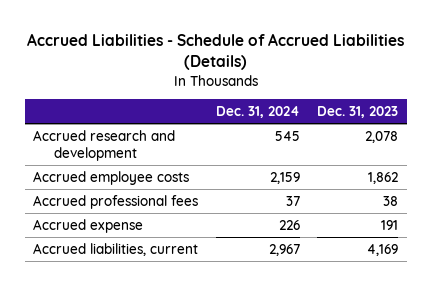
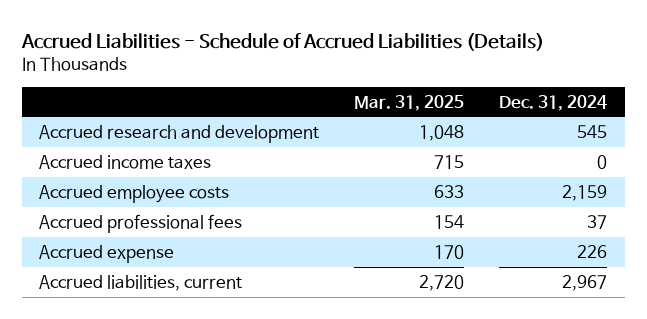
[317,106,399,119] Dec. 31, 2023 -> none
none -> [354,94,465,111] Mar. 31, 2025
none -> [39,154,212,169] Accrued income taxes

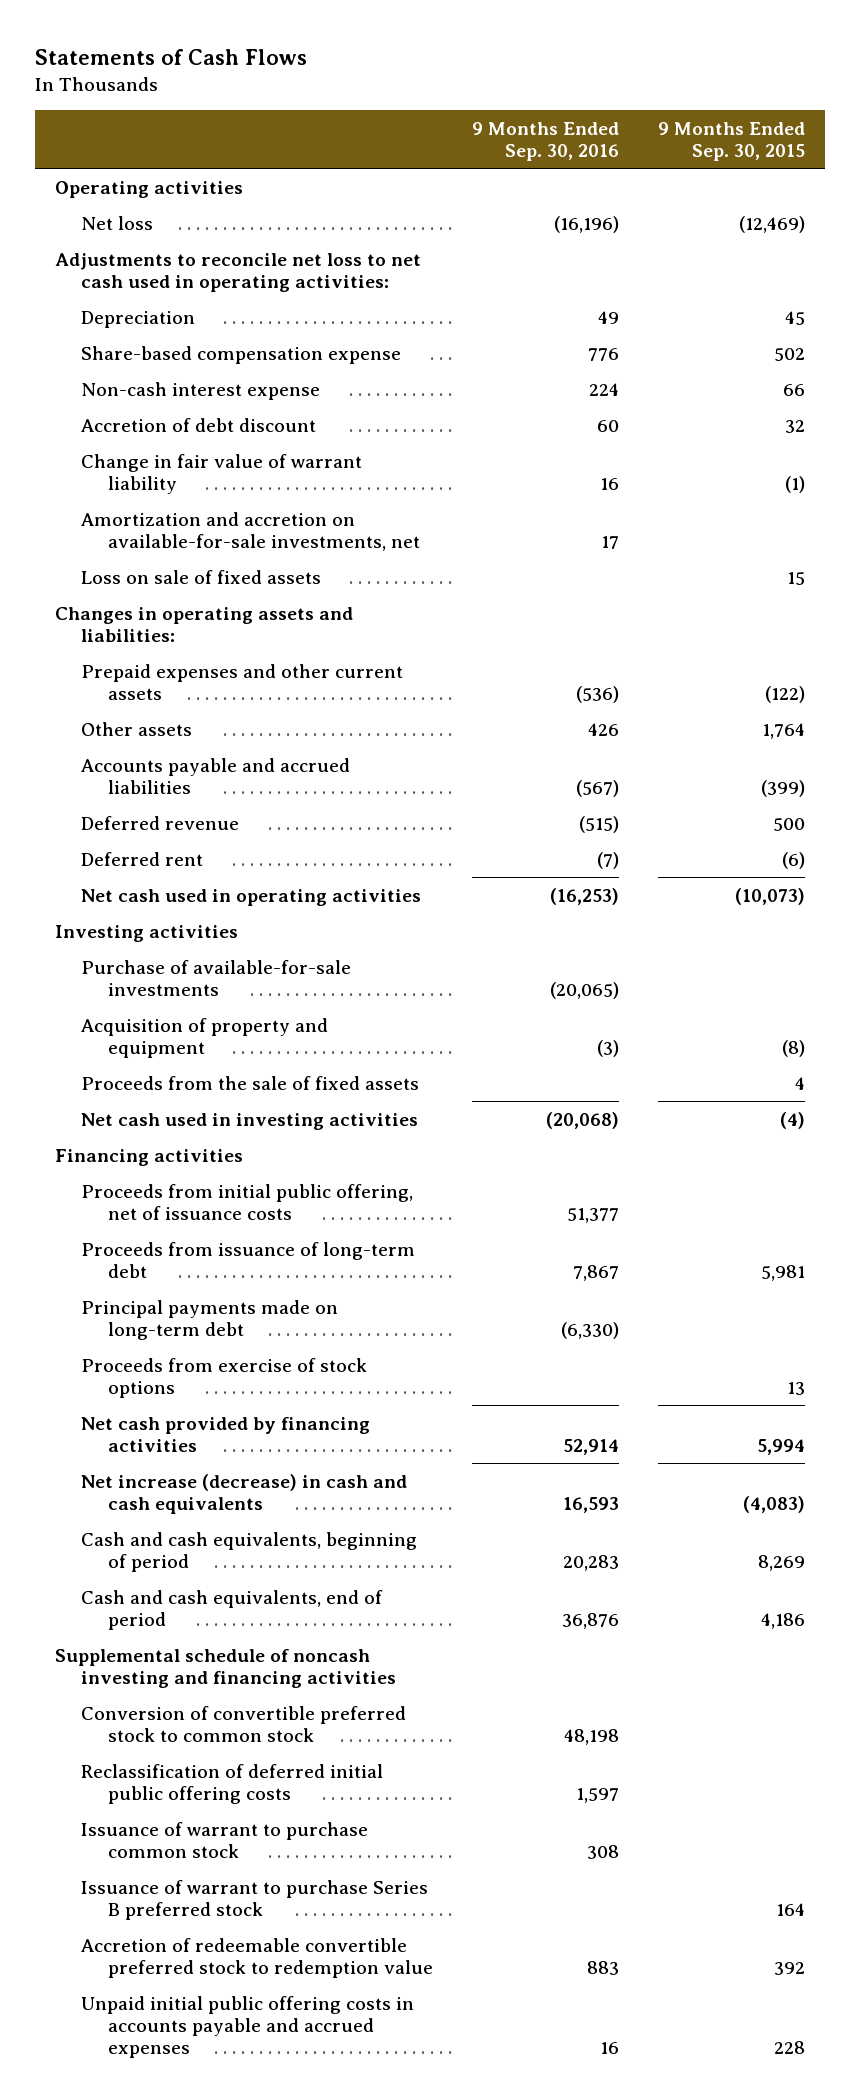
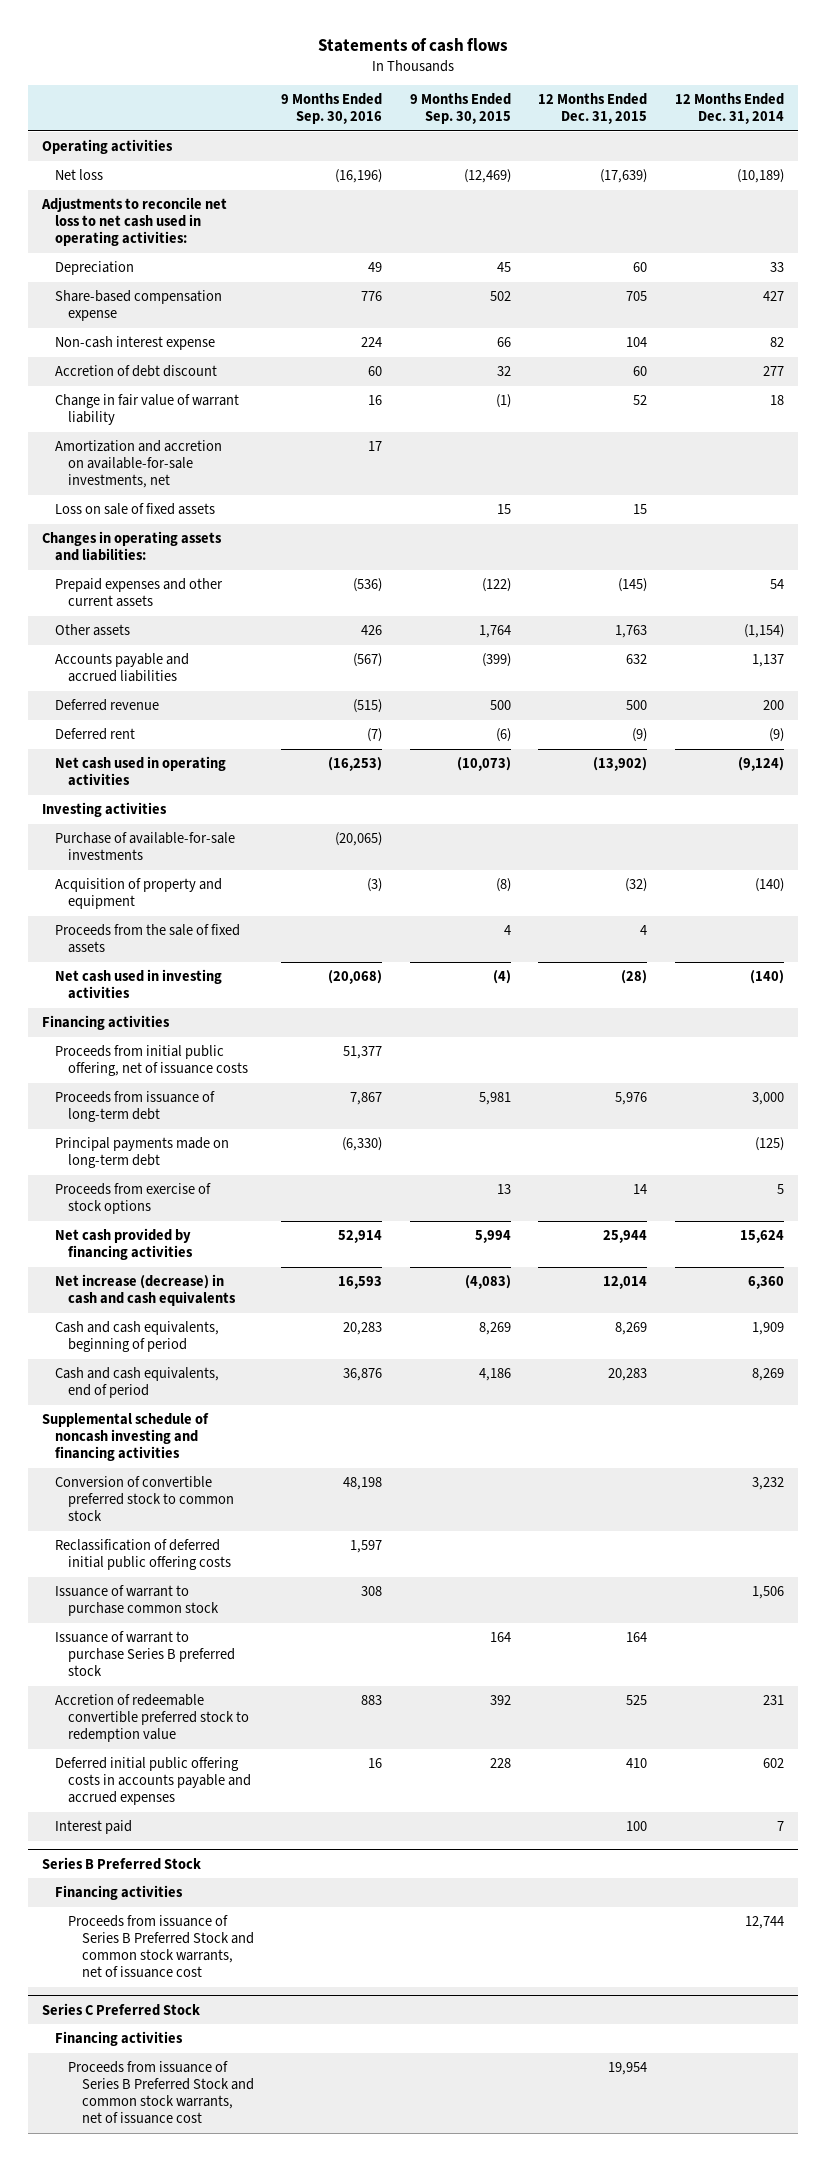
[35,49,308,66] Statements of Cash Flows -> [317,37,508,52] Statements of cash flows
none -> [538,93,648,125] 12 Months Ended Dec. 31, 2015
none -> [674,93,784,125] 12 Months Ended Dec. 31, 2014
[81,1995,415,2058] Unpaid initial public offering costs in accounts payable and accrued expenses -> [54,1757,252,1806] Deferred initial public offering costs in accounts payable and accrued expenses
none -> [54,1820,132,1835] Interest paid
none -> [41,1856,201,1870] Series B Preferred Stock
none -> [54,1885,183,1901] Financing activities
none -> [68,1915,254,1979] Proceeds from issuance of Series B Preferred Stock and common stock warrants, net of issuance cost
none -> [41,2002,200,2016] Series C Preferred Stock
none -> [54,2031,183,2047] Financing activities
none -> [68,2061,254,2125] Proceeds from issuance of Series B Preferred Stock and common stock warrants, net of issuance cost

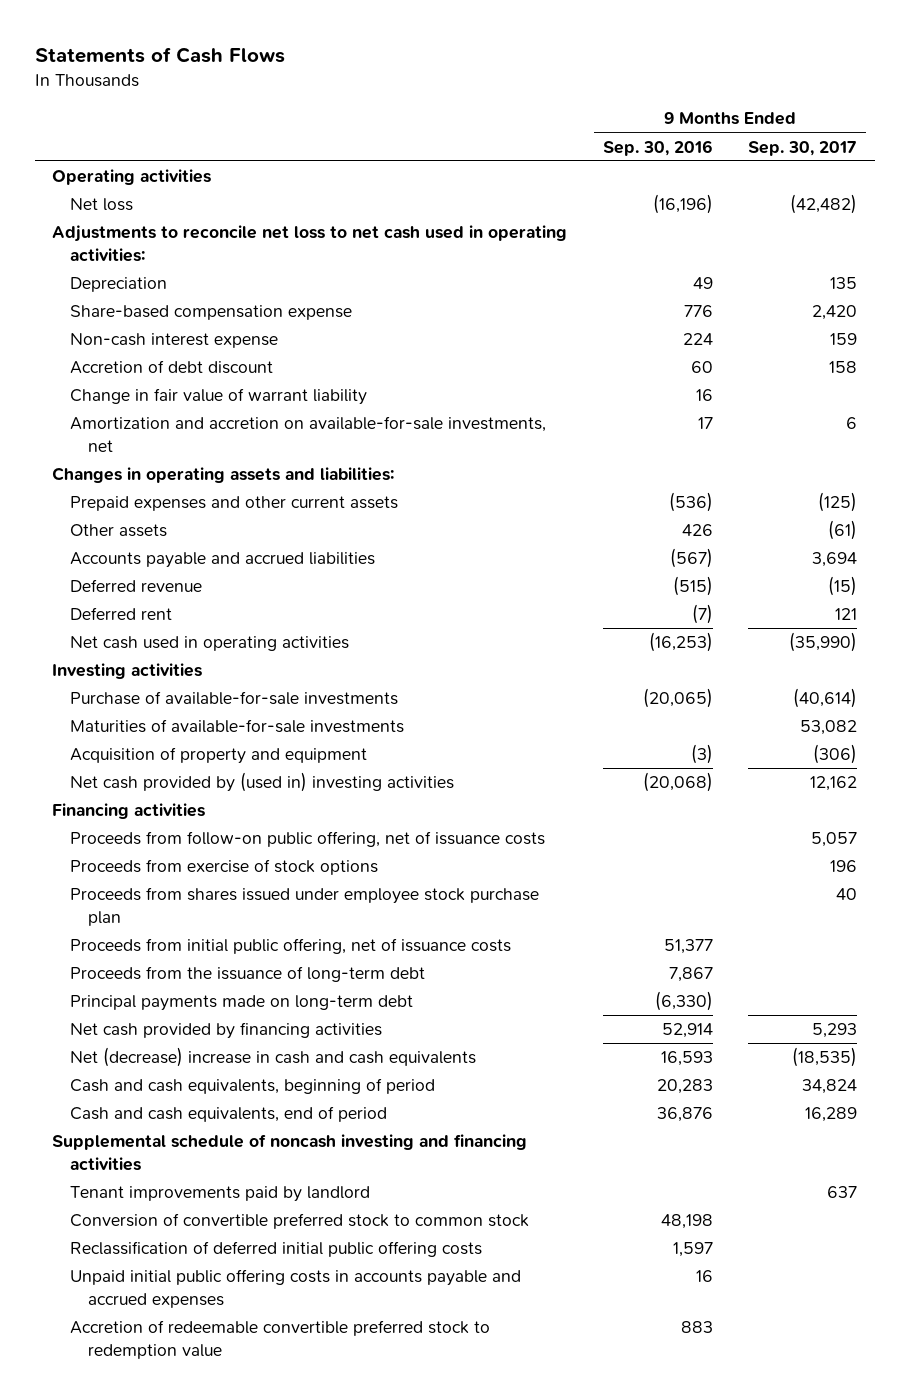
[317,37,508,52] Statements of cash flows -> [34,47,285,64] Statements of Cash Flows
[409,93,511,125] 9 Months Ended Sep. 30, 2015 -> none
[538,93,648,125] 12 Months Ended Dec. 31, 2015 -> none
[674,93,784,125] 12 Months Ended Dec. 31, 2014 -> none
none -> [748,140,858,156] Sep. 30, 2017
[54,503,215,516] Loss on sale of fixed assets -> none
none -> [70,719,405,734] Maturities of available-for-sale investments
[54,924,240,954] Proceeds from the sale of fixed assets -> none
[54,969,222,1000] Net cash used in investing activities -> [70,772,455,793] Net cash provided by (used in) investing activities
none -> [70,831,546,848] Proceeds from follow-on public offering, net of issuance costs
[54,1183,211,1215] Proceeds from exercise of stock options -> [70,859,379,876] Proceeds from exercise of stock options
none -> [70,887,540,926] Proceeds from shares issued under employee stock purchase plan
[54,1091,215,1123] Proceeds from issuance of long-term debt -> [70,966,426,983] Proceeds from the issuance of long-term debt
[54,1274,237,1307] Net increase (decrease) in cash and cash equivalents -> [70,1047,477,1068] Net (decrease) increase in cash and cash equivalents
none -> [70,1186,371,1203] Tenant improvements paid by landlord
[54,1585,220,1617] Issuance of warrant to purchase common stock -> none
[54,1631,236,1677] Issuance of warrant to purchase Series B preferred stock -> none
none -> [70,1269,522,1308] Unpaid initial public offering costs in accounts payable and accrued expenses
[54,1757,252,1806] Deferred initial public offering costs in accounts payable and accrued expenses -> none
[54,1820,132,1835] Interest paid -> none
[41,1856,201,1870] Series B Preferred Stock -> none
[54,1885,183,1901] Financing activities -> none
[68,1915,254,1979] Proceeds from issuance of Series B Preferred Stock and common stock warrants, net of issuance cost -> none
[41,2002,200,2016] Series C Preferred Stock -> none
[54,2031,183,2047] Financing activities -> none
[68,2061,254,2125] Proceeds from issuance of Series B Preferred Stock and common stock warrants, net of issuance cost -> none

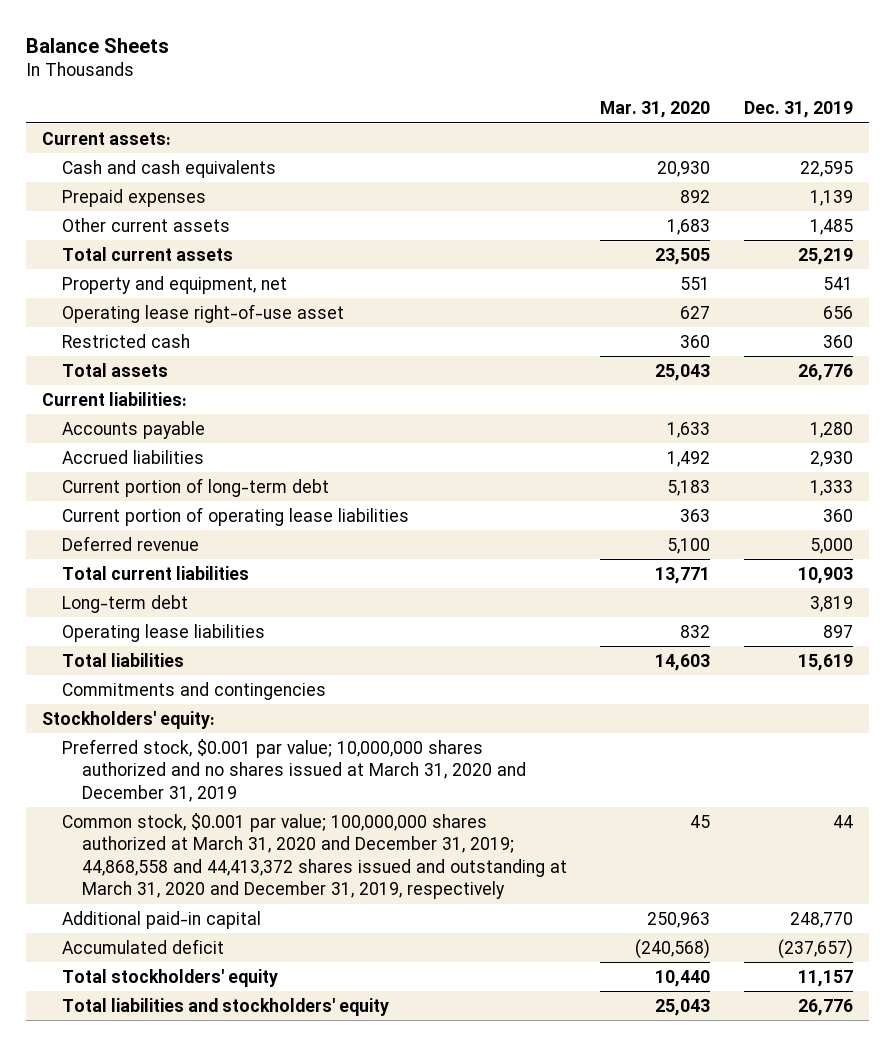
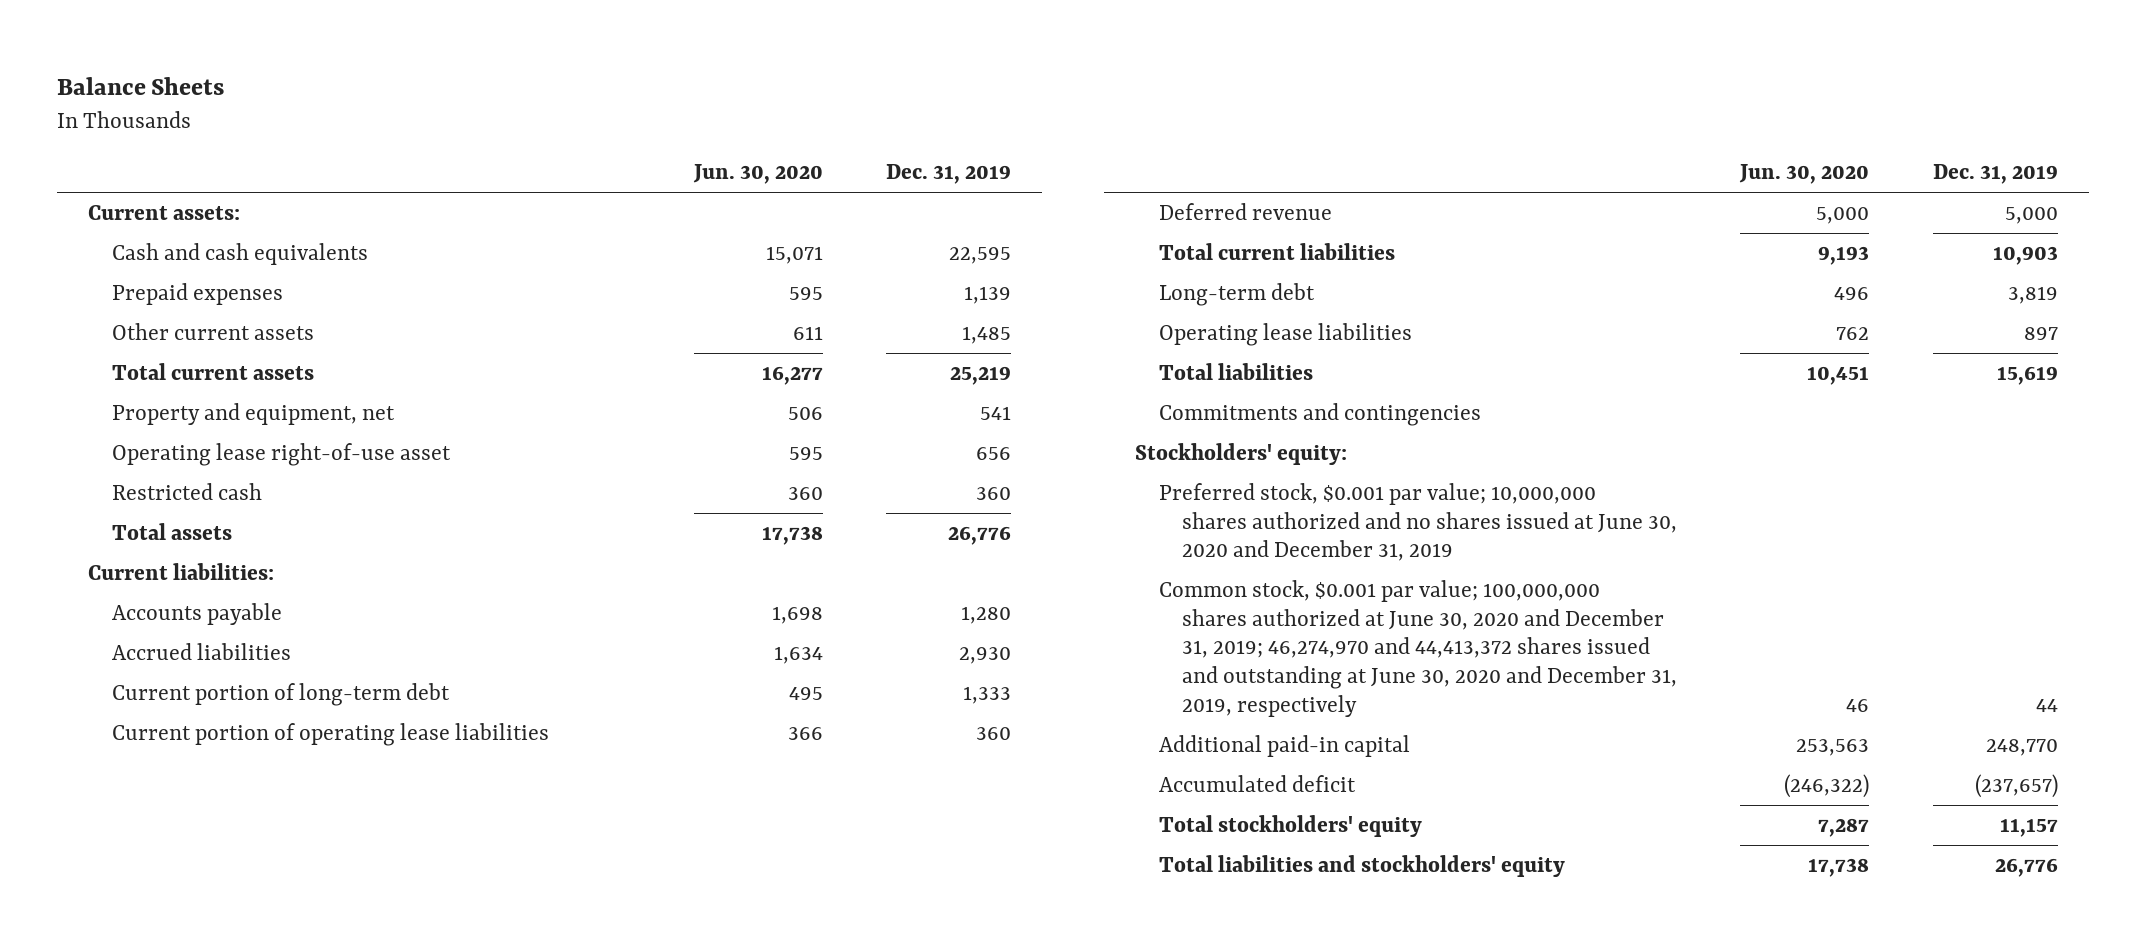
[600,101,711,119] Mar. 31, 2020 -> none
none -> [692,164,823,185] Jun. 30, 2020
[61,738,526,802] Preferred stock, $0.001 par value; 10,000,000 shares authorized and no shares issued at March 31, 2020 and December 31, 2019 -> [1158,482,1678,562] Preferred stock, $0.001 par value; 10,000,000 shares authorized and no shares issued at June 30, 2020 and December 31, 2019
[61,812,567,899] Common stock, $0.001 par value; 100,000,000 shares authorized at March 31, 2020 and December 31, 2019; 44,868,558 and 44,413,372 shares issued and outstanding at March 31, 2020 and December 31, 2019, respectively -> [1158,579,1678,717] Common stock, $0.001 par value; 100,000,000 shares authorized at June 30, 2020 and December 31, 2019; 46,274,970 and 44,413,372 shares issued and outstanding at June 30, 2020 and December 31, 2019, respectively

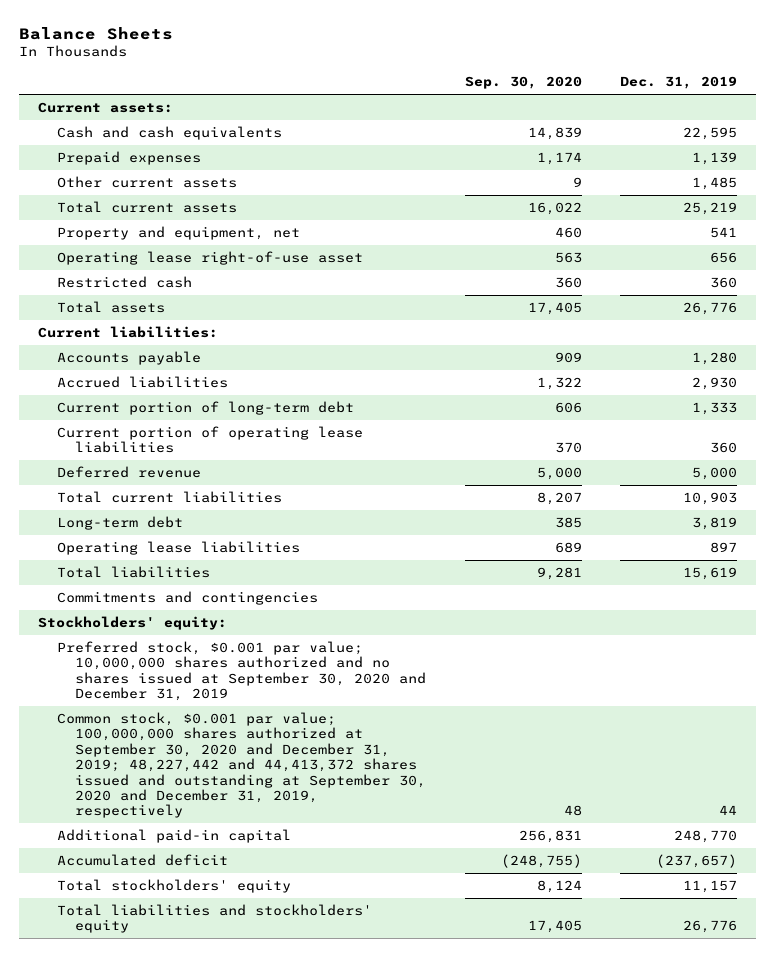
[692,164,823,185] Jun. 30, 2020 -> none
none -> [464,76,582,90] Sep. 30, 2020
[1158,482,1678,562] Preferred stock, $0.001 par value; 10,000,000 shares authorized and no shares issued at June 30, 2020 and December 31, 2019 -> [56,641,427,702] Preferred stock, $0.001 par value; 10,000,000 shares authorized and no shares issued at September 30, 2020 and December 31, 2019
[1158,579,1678,717] Common stock, $0.001 par value; 100,000,000 shares authorized at June 30, 2020 and December 31, 2019; 46,274,970 and 44,413,372 shares issued and outstanding at June 30, 2020 and December 31, 2019, respectively -> [56,712,427,819] Common stock, $0.001 par value; 100,000,000 shares authorized at September 30, 2020 and December 31, 2019; 48,227,442 and 44,413,372 shares issued and outstanding at September 30, 2020 and December 31, 2019, respectively

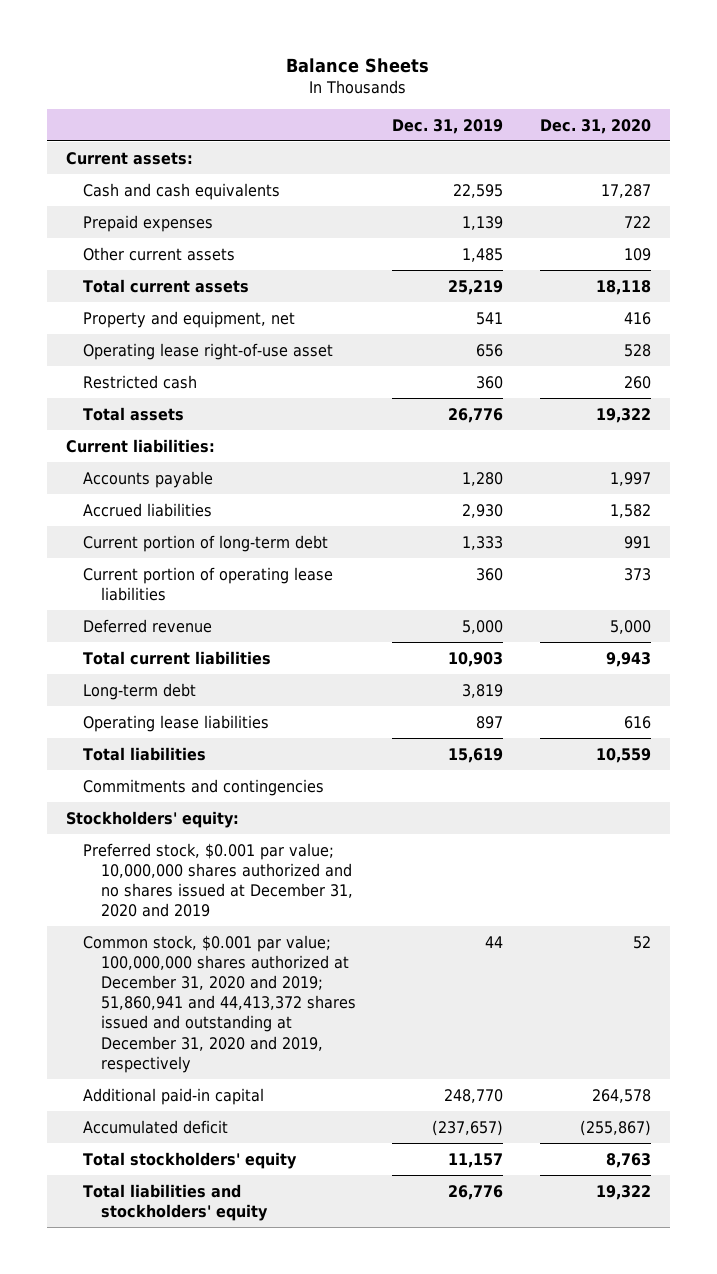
[464,76,582,90] Sep. 30, 2020 -> none
none -> [540,118,652,134] Dec. 31, 2020
[56,641,427,702] Preferred stock, $0.001 par value; 10,000,000 shares authorized and no shares issued at September 30, 2020 and December 31, 2019 -> [83,842,353,918] Preferred stock, $0.001 par value; 10,000,000 shares authorized and no shares issued at December 31, 2020 and 2019
[56,712,427,819] Common stock, $0.001 par value; 100,000,000 shares authorized at September 30, 2020 and December 31, 2019; 48,227,442 and 44,413,372 shares issued and outstanding at September 30, 2020 and December 31, 2019, respectively -> [83,934,356,1073] Common stock, $0.001 par value; 100,000,000 shares authorized at December 31, 2020 and 2019; 51,860,941 and 44,413,372 shares issued and outstanding at December 31, 2020 and 2019, respectively

